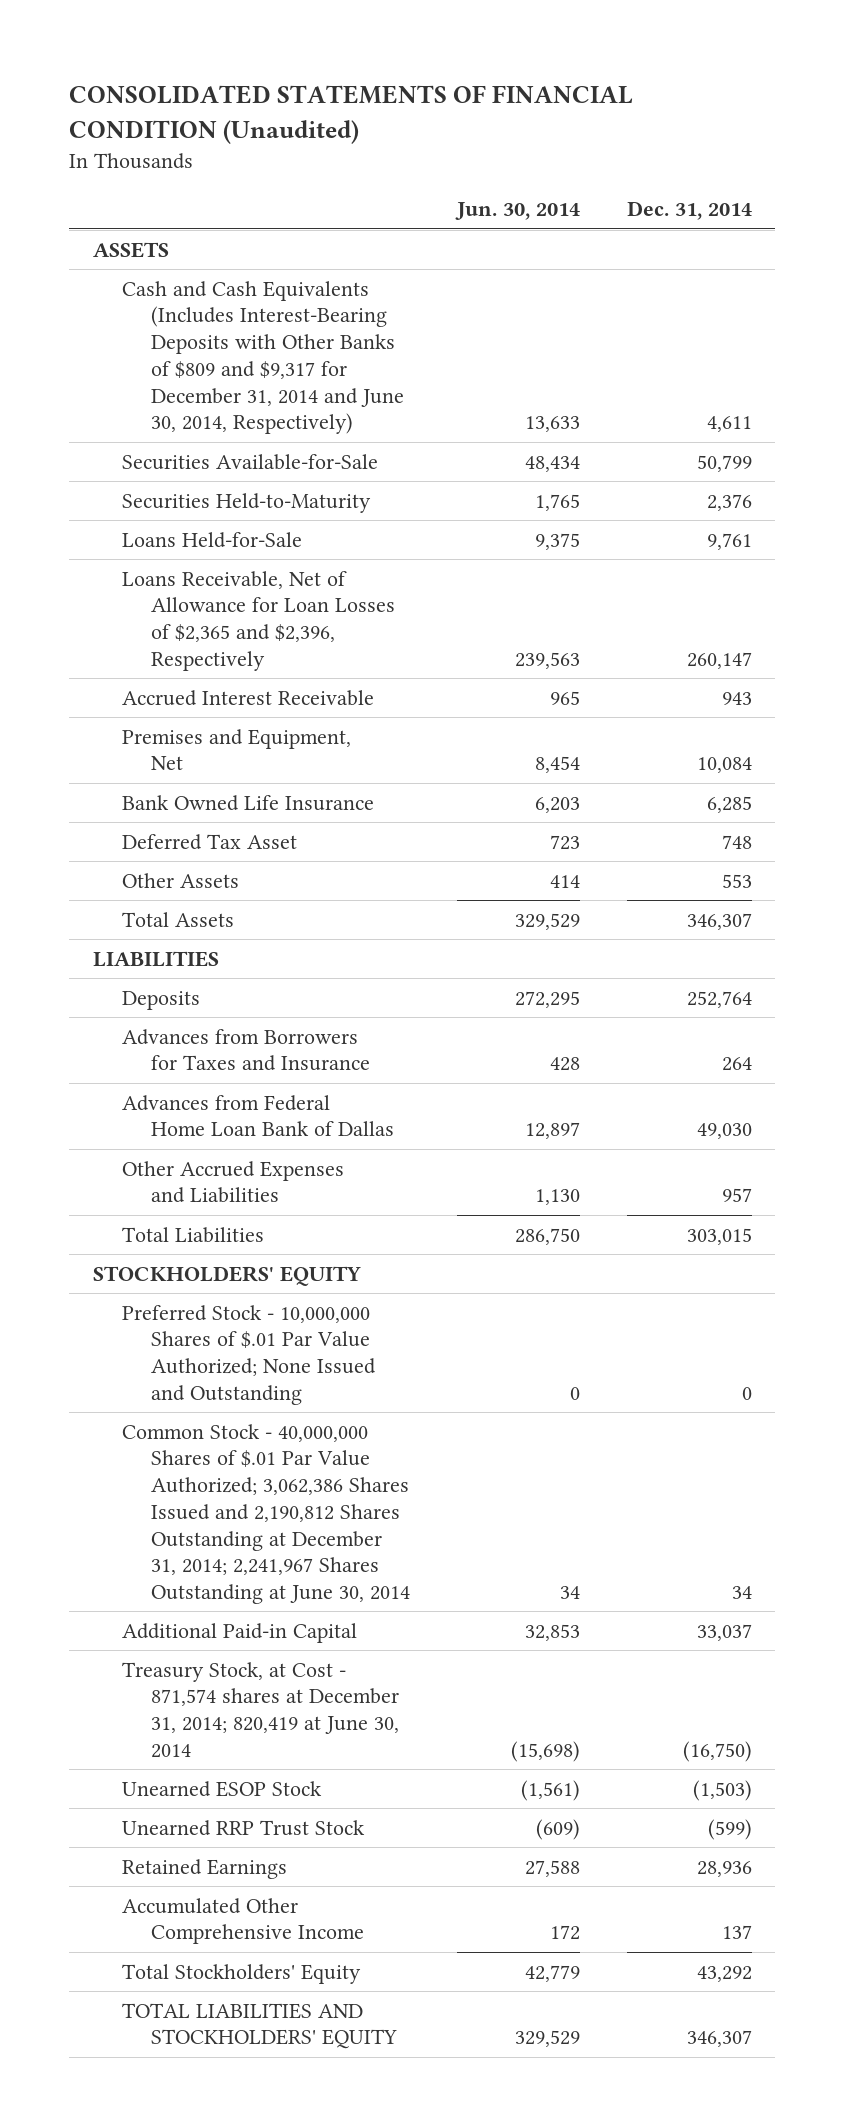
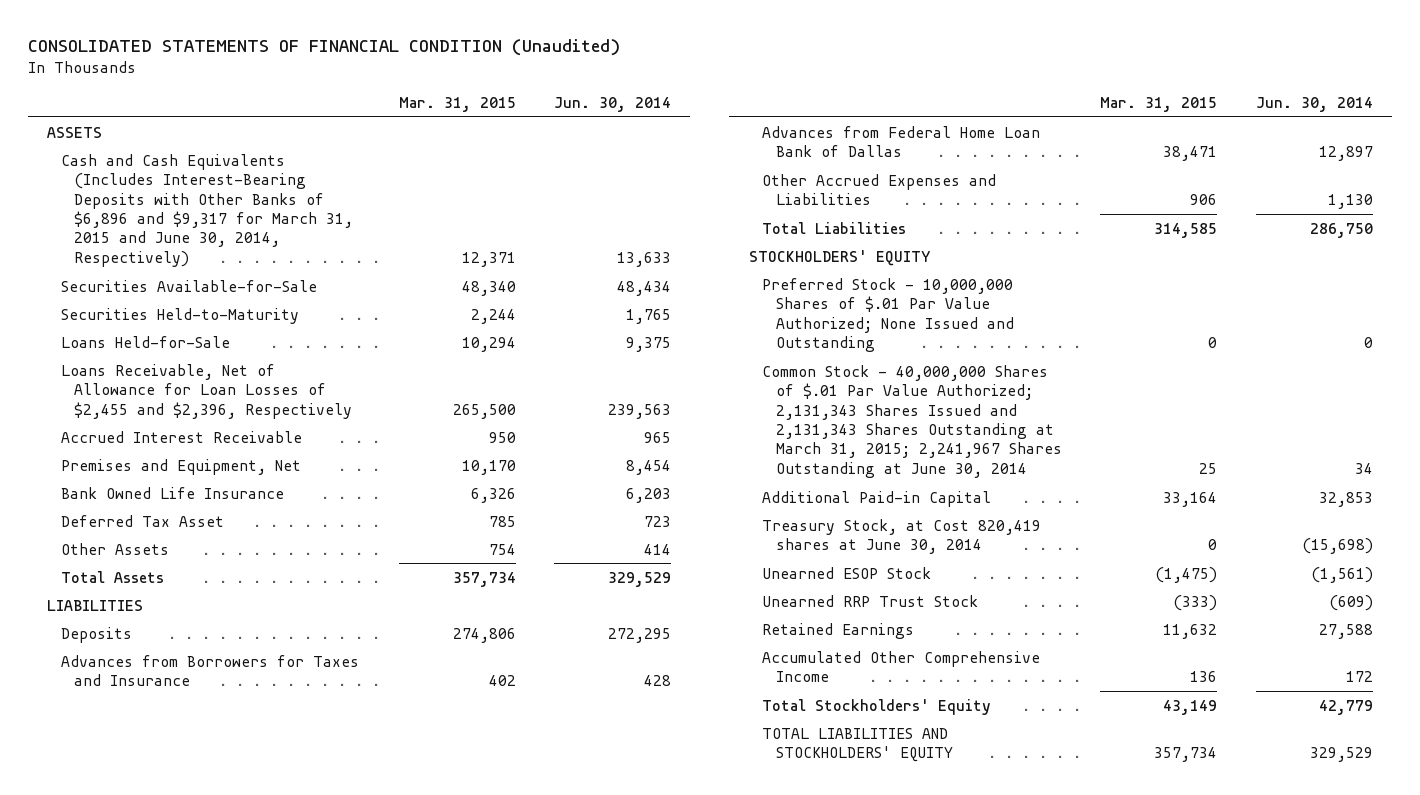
[626,201,752,221] Dec. 31, 2014 -> none
none -> [398,97,516,113] Mar. 31, 2015
[121,280,404,435] Cash and Cash Equivalents (Includes Interest-Bearing Deposits with Other Banks of $809 and $9,317 for December 31, 2014 and June 30, 2014, Respectively) -> [60,153,354,267] Cash and Cash Equivalents (Includes Interest-Bearing Deposits with Other Banks of $6,896 and $9,317 for March 31, 2015 and June 30, 2014, Respectively)
[121,570,395,671] Loans Receivable, Net of Allowance for Loan Losses of $2,365 and $2,396, Respectively -> [60,363,353,419] Loans Receivable, Net of Allowance for Loan Losses of $2,455 and $2,396, Respectively
[121,1423,410,1605] Common Stock - 40,000,000 Shares of $.01 Par Value Authorized; 3,062,386 Shares Issued and 2,190,812 Shares Outstanding at December 31, 2014; 2,241,967 Shares Outstanding at June 30, 2014 -> [762,364,1063,478] Common Stock - 40,000,000 Shares of $.01 Par Value Authorized; 2,131,343 Shares Issued and 2,131,343 Shares Outstanding at March 31, 2015; 2,241,967 Shares Outstanding at June 30, 2014
[121,1661,399,1758] Treasury Stock, at Cost - 871,574 shares at December 31, 2014; 820,419 at June 30, 2014 -> [762,518,1042,555] Treasury Stock, at Cost 820,419 shares at June 30, 2014

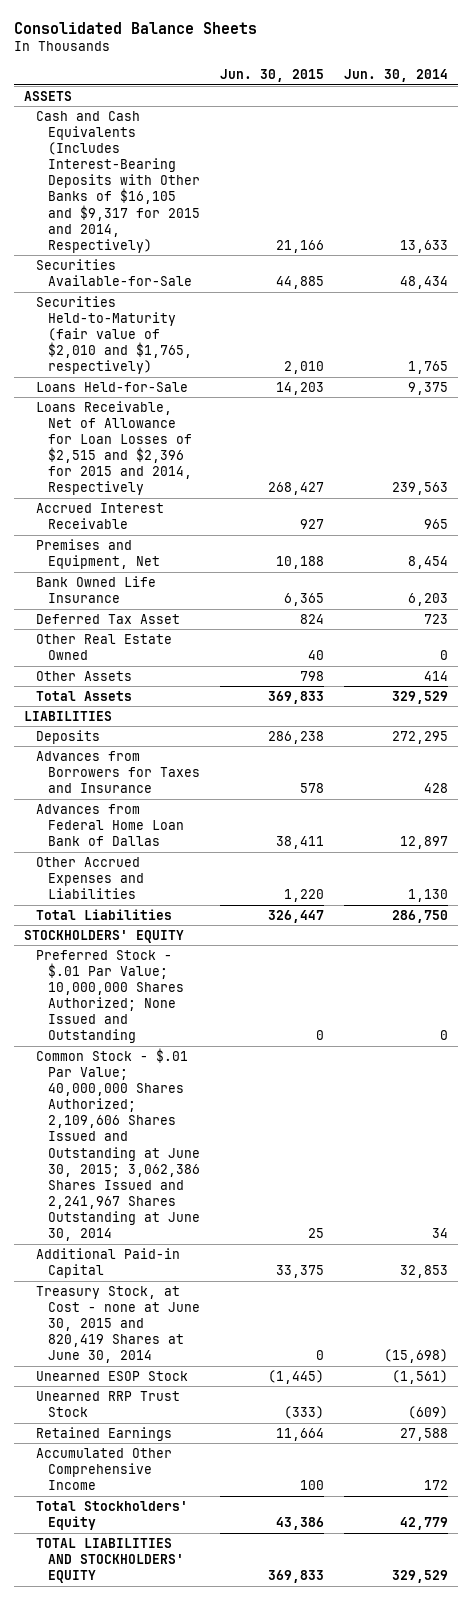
[27,38,620,56] CONSOLIDATED STATEMENTS OF FINANCIAL CONDITION (Unaudited) -> [14,22,258,35] Consolidated Balance Sheets
[398,97,516,113] Mar. 31, 2015 -> none
none -> [220,69,325,83] Jun. 30, 2015
[60,153,354,267] Cash and Cash Equivalents (Includes Interest-Bearing Deposits with Other Banks of $6,896 and $9,317 for March 31, 2015 and June 30, 2014, Respectively) -> [36,110,201,253] Cash and Cash Equivalents (Includes Interest-Bearing Deposits with Other Banks of $16,105 and $9,317 for 2015 and 2014, Respectively)
[60,307,299,324] Securities Held-to-Maturity -> [36,295,193,375] Securities Held-to-Maturity (fair value of $2,010 and $1,765, respectively)
[60,363,353,419] Loans Receivable, Net of Allowance for Loan Losses of $2,455 and $2,396, Respectively -> [36,400,193,496] Loans Receivable, Net of Allowance for Loan Losses of $2,515 and $2,396 for 2015 and 2014, Respectively
none -> [36,633,173,661] Other Real Estate Owned
[762,277,1015,353] Preferred Stock - 10,000,000 Shares of $.01 Par Value Authorized; None Issued and Outstanding -> [36,949,185,1044] Preferred Stock - $.01 Par Value; 10,000,000 Shares Authorized; None Issued and Outstanding
[762,364,1063,478] Common Stock - 40,000,000 Shares of $.01 Par Value Authorized; 2,131,343 Shares Issued and 2,131,343 Shares Outstanding at March 31, 2015; 2,241,967 Shares Outstanding at June 30, 2014 -> [36,1047,201,1242] Common Stock - $.01 Par Value; 40,000,000 Shares Authorized; 2,109,606 Shares Issued and Outstanding at June 30, 2015; 3,062,386 Shares Issued and 2,241,967 Shares Outstanding at June 30, 2014
[762,518,1042,555] Treasury Stock, at Cost 820,419 shares at June 30, 2014 -> [36,1285,201,1364] Treasury Stock, at Cost - none at June 30, 2015 and 820,419 Shares at June 30, 2014

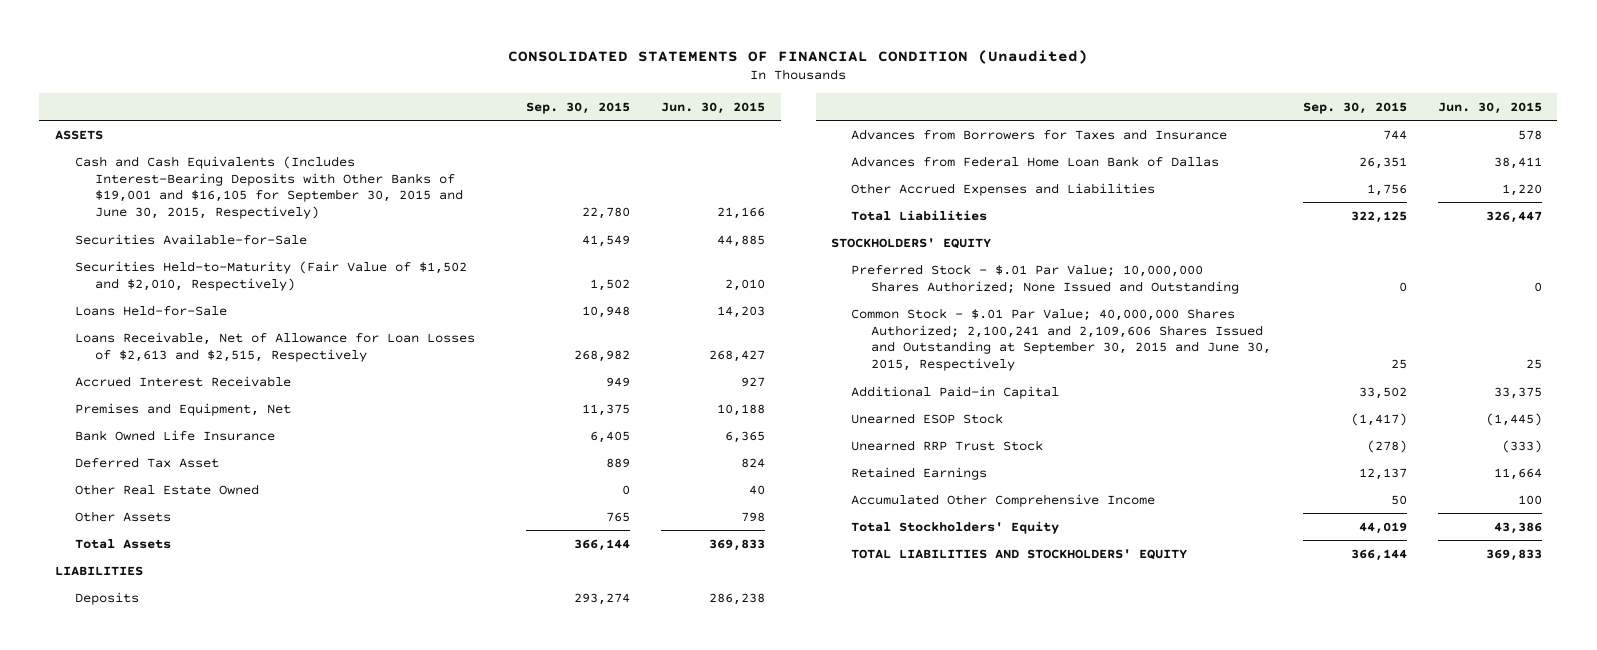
[14,22,258,35] Consolidated Balance Sheets -> [508,49,1089,64] CONSOLIDATED STATEMENTS OF FINANCIAL CONDITION (Unaudited)
[344,69,449,83] Jun. 30, 2014 -> none
none -> [526,101,631,114] Sep. 30, 2015
[36,110,201,253] Cash and Cash Equivalents (Includes Interest-Bearing Deposits with Other Banks of $16,105 and $9,317 for 2015 and 2014, Respectively) -> [74,155,463,220] Cash and Cash Equivalents (Includes Interest-Bearing Deposits with Other Banks of $19,001 and $16,105 for September 30, 2015 and June 30, 2015, Respectively)
[36,295,193,375] Securities Held-to-Maturity (fair value of $2,010 and $1,765, respectively) -> [74,260,467,291] Securities Held-to-Maturity (Fair Value of $1,502 and $2,010, Respectively)
[36,400,193,496] Loans Receivable, Net of Allowance for Loan Losses of $2,515 and $2,396 for 2015 and 2014, Respectively -> [74,331,475,362] Loans Receivable, Net of Allowance for Loan Losses of $2,613 and $2,515, Respectively
[36,1047,201,1242] Common Stock - $.01 Par Value; 40,000,000 Shares Authorized; 2,109,606 Shares Issued and Outstanding at June 30, 2015; 3,062,386 Shares Issued and 2,241,967 Shares Outstanding at June 30, 2014 -> [851,307,1272,372] Common Stock - $.01 Par Value; 40,000,000 Shares Authorized; 2,100,241 and 2,109,606 Shares Issued and Outstanding at September 30, 2015 and June 30, 2015, Respectively
[36,1285,201,1364] Treasury Stock, at Cost - none at June 30, 2015 and 820,419 Shares at June 30, 2014 -> none

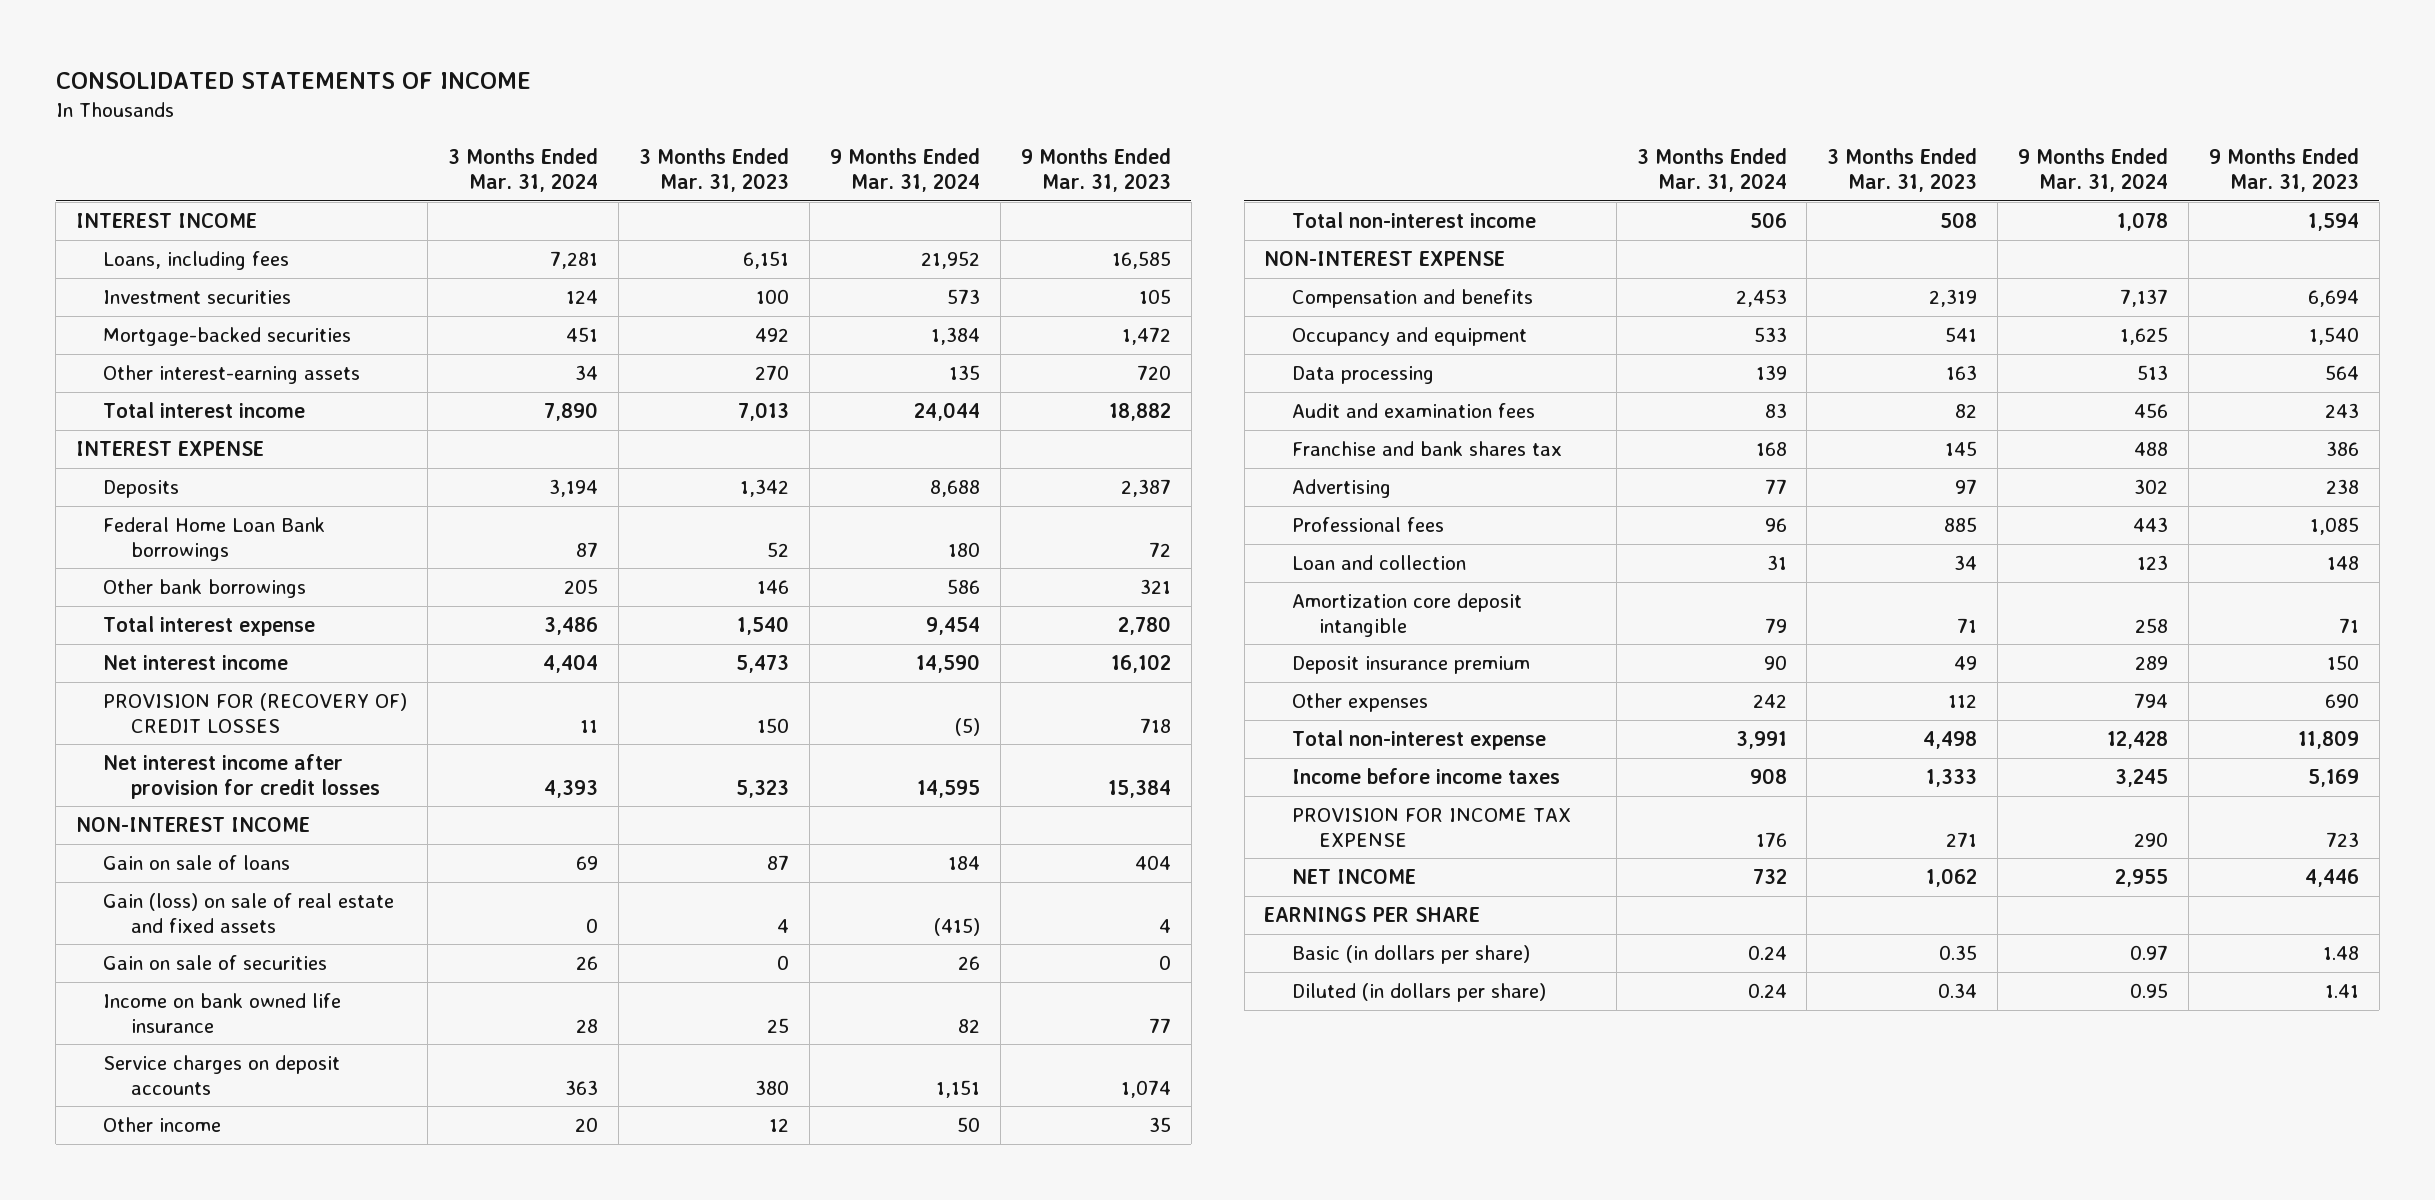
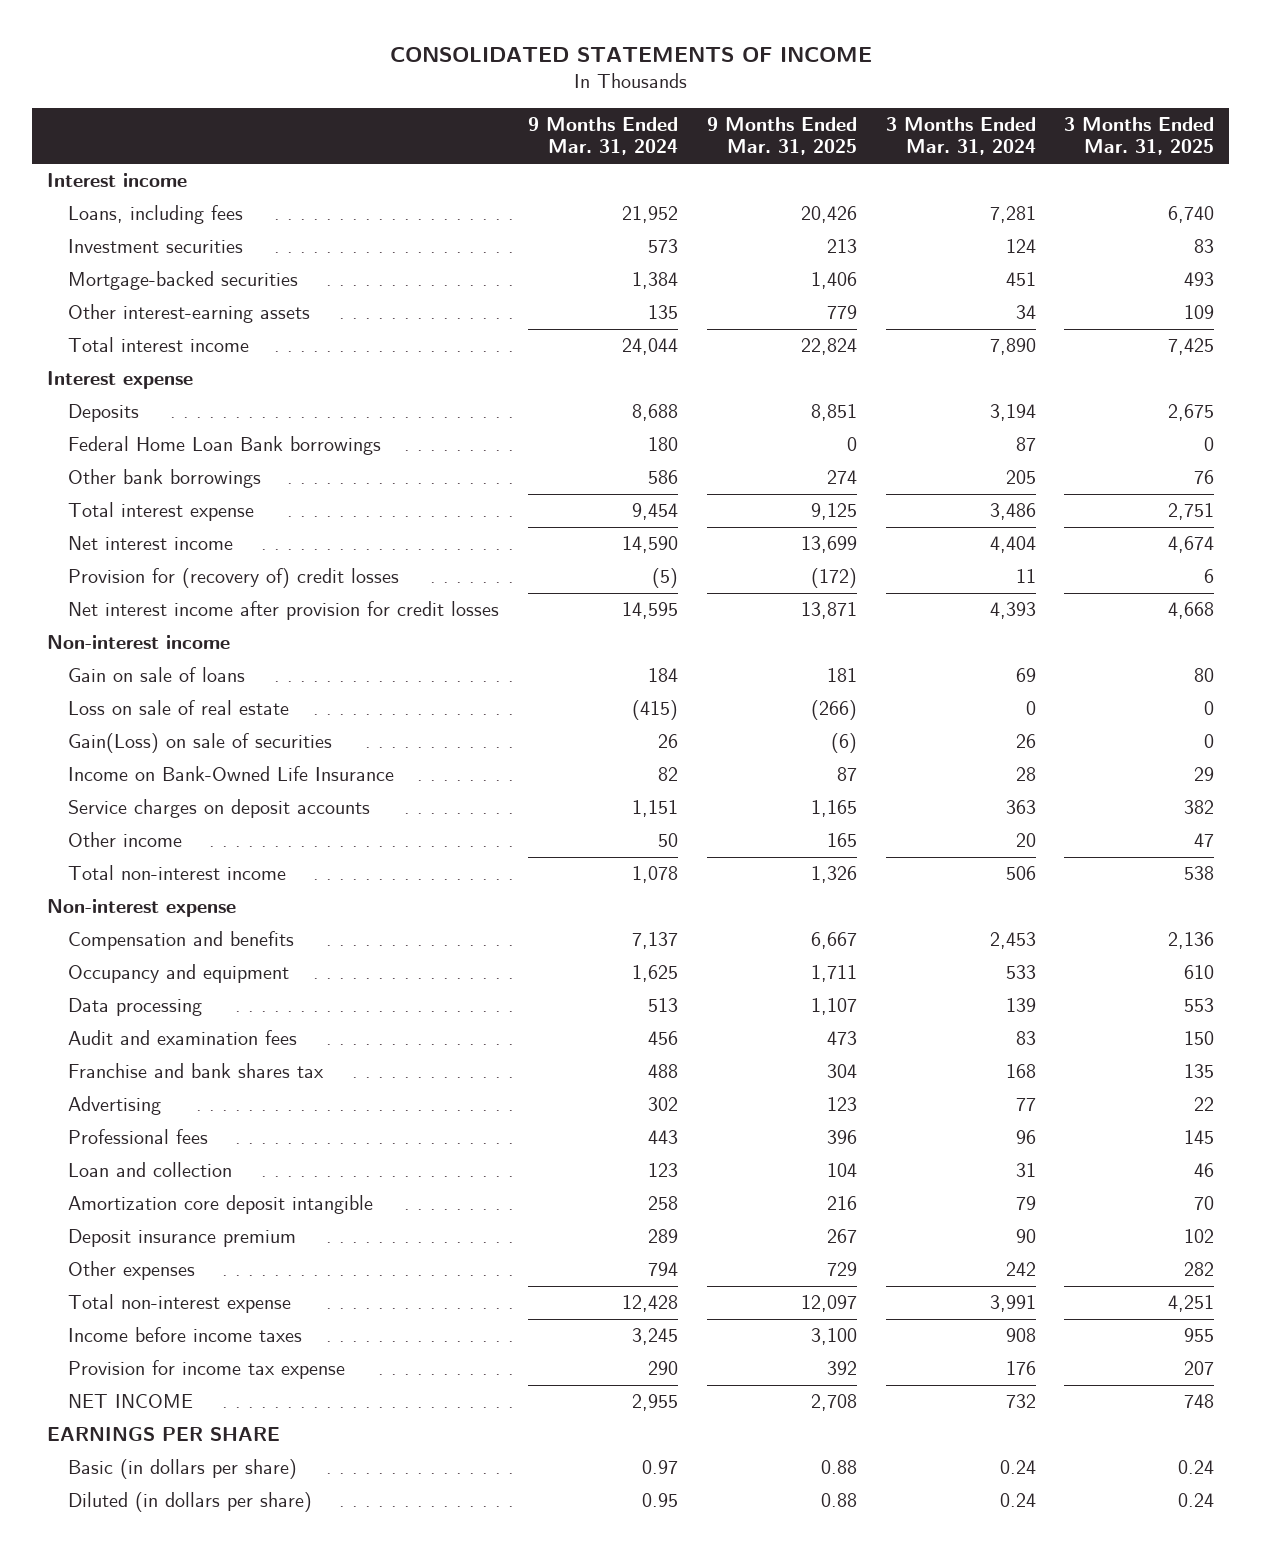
[639,148,790,193] 3 Months Ended Mar. 31, 2023 -> none
[1020,148,1171,193] 9 Months Ended Mar. 31, 2023 -> none
none -> [706,116,857,156] 9 Months Ended Mar. 31, 2025
none -> [1064,116,1215,156] 3 Months Ended Mar. 31, 2025
[76,213,258,229] INTEREST INCOME -> [46,173,187,188] Interest income
[76,441,265,457] INTEREST EXPENSE -> [46,371,193,390] Interest expense
[103,693,408,733] PROVISION FOR (RECOVERY OF) CREDIT LOSSES -> [68,568,400,589] Provision for (recovery of) credit losses
[76,817,311,833] NON-INTEREST INCOME -> [46,635,230,650] Non-interest income
[103,893,395,933] Gain (loss) on sale of real estate and fixed assets -> [68,700,290,716] Loss on sale of real estate
[103,955,328,971] Gain on sale of securities -> [68,733,333,754] Gain(Loss) on sale of securities
[103,993,342,1033] Income on bank owned life insurance -> [68,766,395,782] Income on Bank-Owned Life Insurance
[1264,251,1506,267] NON-INTEREST EXPENSE -> [46,899,236,918] Non-interest expense
[1291,808,1571,847] PROVISION FOR INCOME TAX EXPENSE -> [68,1360,346,1380] Provision for income tax expense

